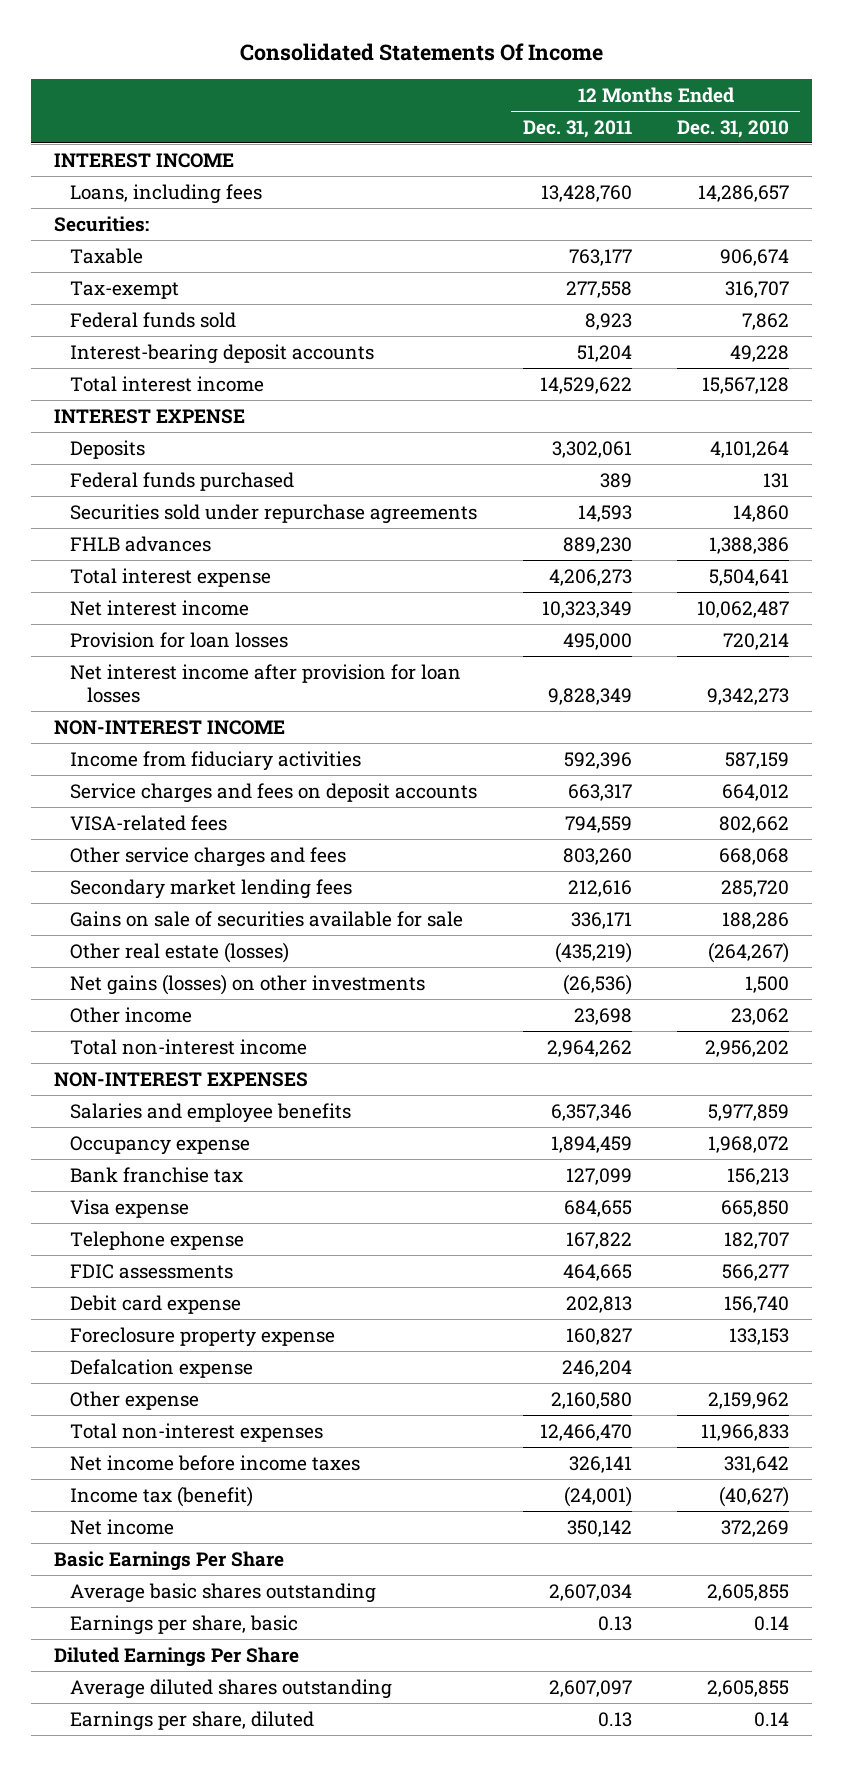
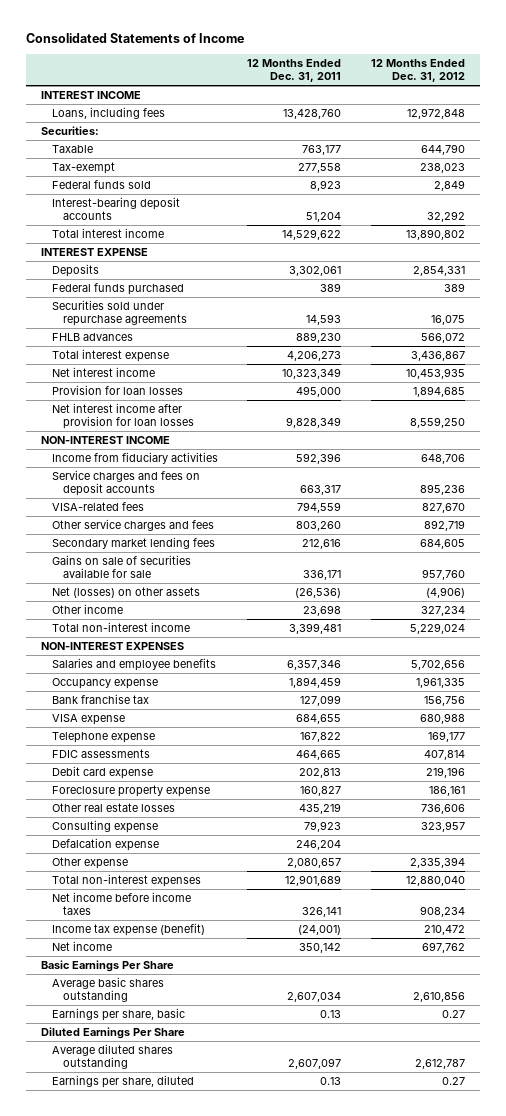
[239,43,603,62] Consolidated Statements Of Income -> [26,33,245,44] Consolidated Statements of Income
[677,119,790,138] Dec. 31, 2010 -> none
none -> [370,59,465,83] 12 Months Ended Dec. 31, 2012
[70,941,290,963] Other real estate (losses) -> none
[70,973,426,995] Net gains (losses) on other investments -> [51,587,200,599] Net (losses) on other assets
[546,1039,632,1057] 2,964,262 -> [289,623,342,635] 3,399,481
[70,1198,190,1218] Visa expense -> [51,714,125,726] VISA expense
none -> [51,803,175,813] Other real estate losses
none -> [51,820,158,834] Consulting expense
[550,1391,632,1409] 2,160,580 -> [287,858,342,869] 2,080,657
[539,1423,632,1441] 12,466,470 -> [285,875,342,887] 12,901,689
[70,1485,254,1507] Income tax (benefit) -> [51,923,205,937] Income tax expense (benefit)

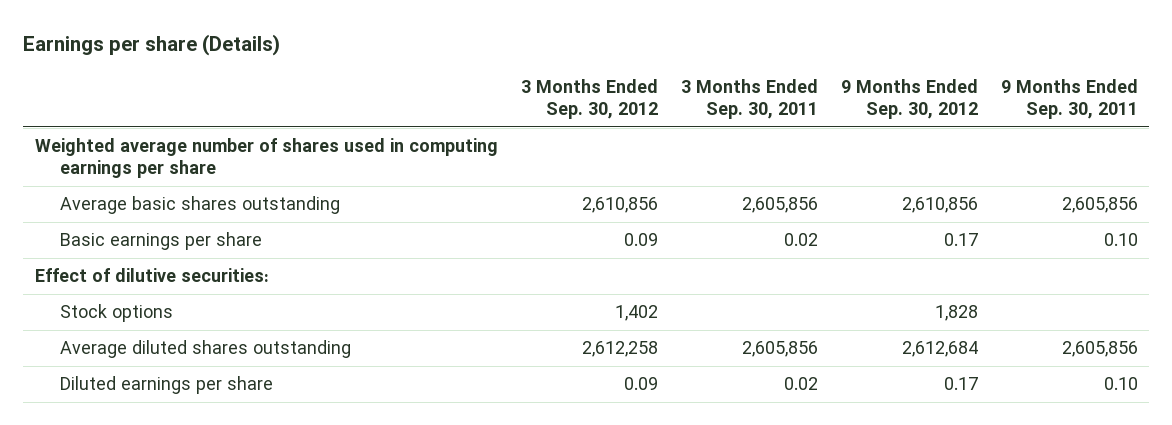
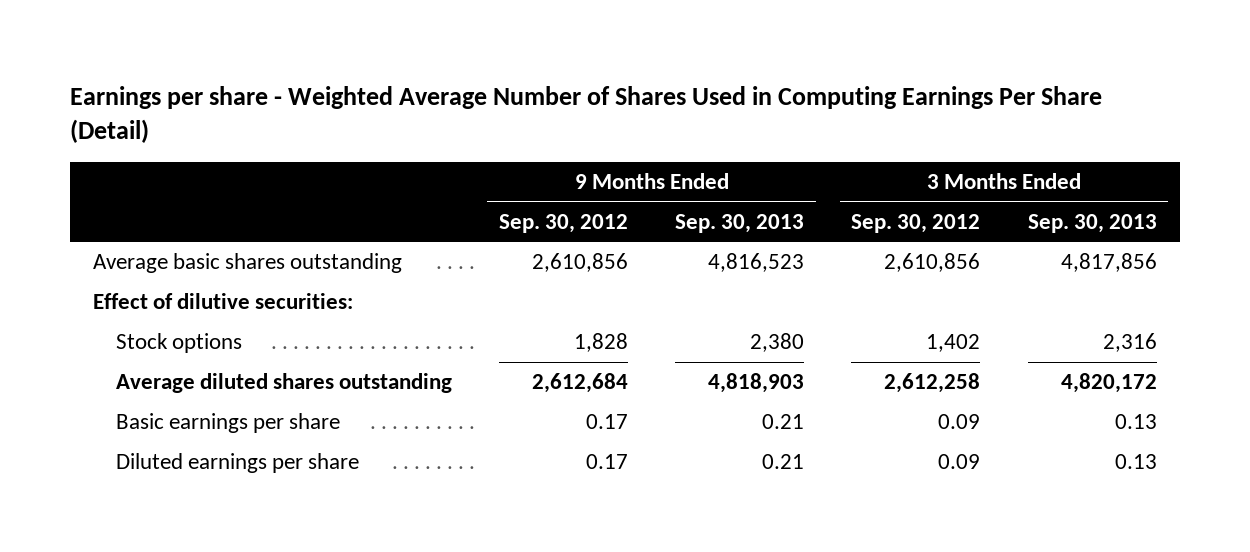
[23,33,281,56] Earnings per share (Details) -> [69,85,1102,144] Earnings per share - Weighted Average Number of Shares Used in Computing Earnings Per Share (Detail)
[680,78,818,120] 3 Months Ended Sep. 30, 2011 -> none
[1000,78,1138,120] 9 Months Ended Sep. 30, 2011 -> none
none -> [675,213,805,233] Sep. 30, 2013
none -> [1027,213,1157,233] Sep. 30, 2013
[34,138,498,179] Weighted average number of shares used in computing earnings per share -> none
[60,232,263,251] Basic earnings per share -> [115,413,340,434] Basic earnings per share

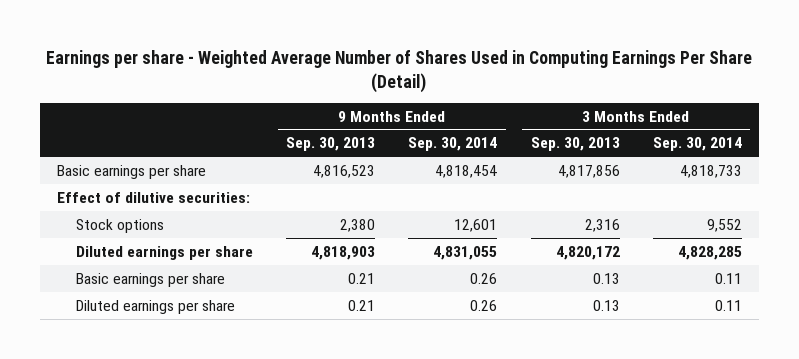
[499,213,629,233] Sep. 30, 2012 -> none
[851,213,981,233] Sep. 30, 2012 -> none
none -> [408,137,498,152] Sep. 30, 2014
none -> [652,137,742,152] Sep. 30, 2014
[93,253,403,274] Average basic shares outstanding -> [56,164,206,179] Basic earnings per share
[115,373,452,394] Average diluted shares outstanding -> [76,245,254,260] Diluted earnings per share

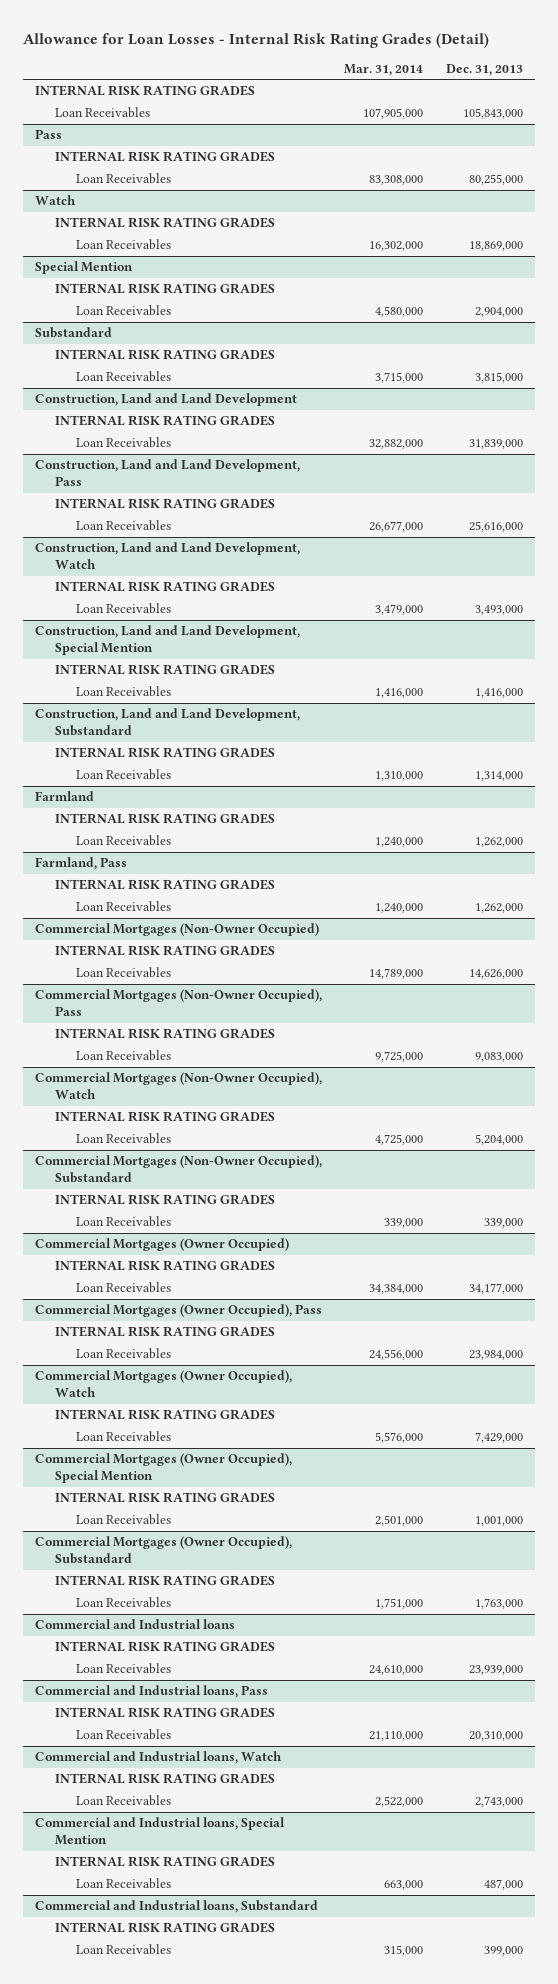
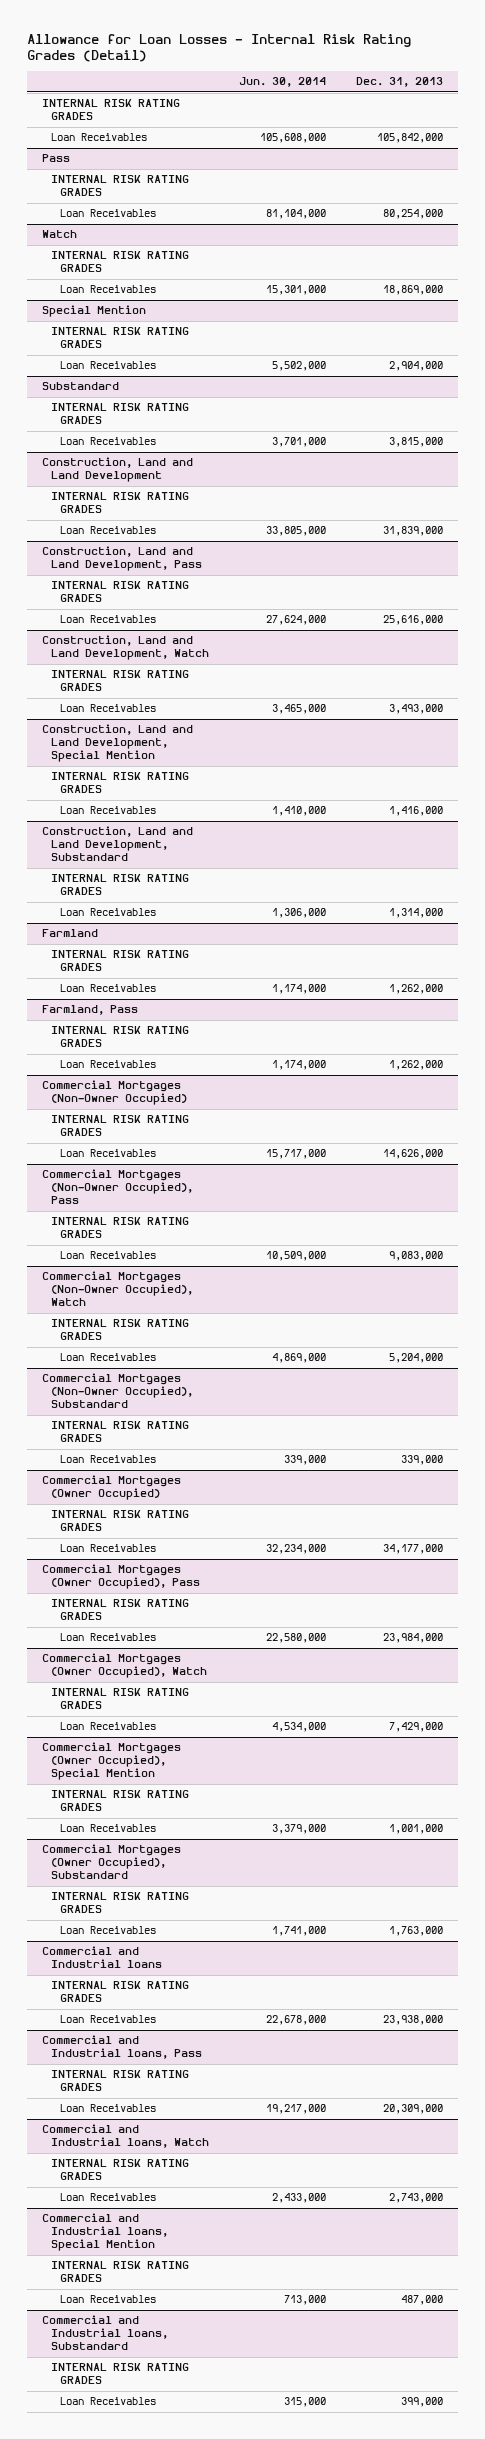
[344,63,424,76] Mar. 31, 2014 -> none
none -> [238,77,326,88] Jun. 30, 2014
[463,108,524,120] 105,843,000 -> [376,133,443,144] 105,842,000
[469,174,524,186] 80,255,000 -> [382,209,443,220] 80,254,000
[469,1665,524,1676] 23,939,000 -> [382,2015,443,2026] 23,938,000
[469,1731,524,1742] 20,310,000 -> [382,2104,443,2115] 20,309,000

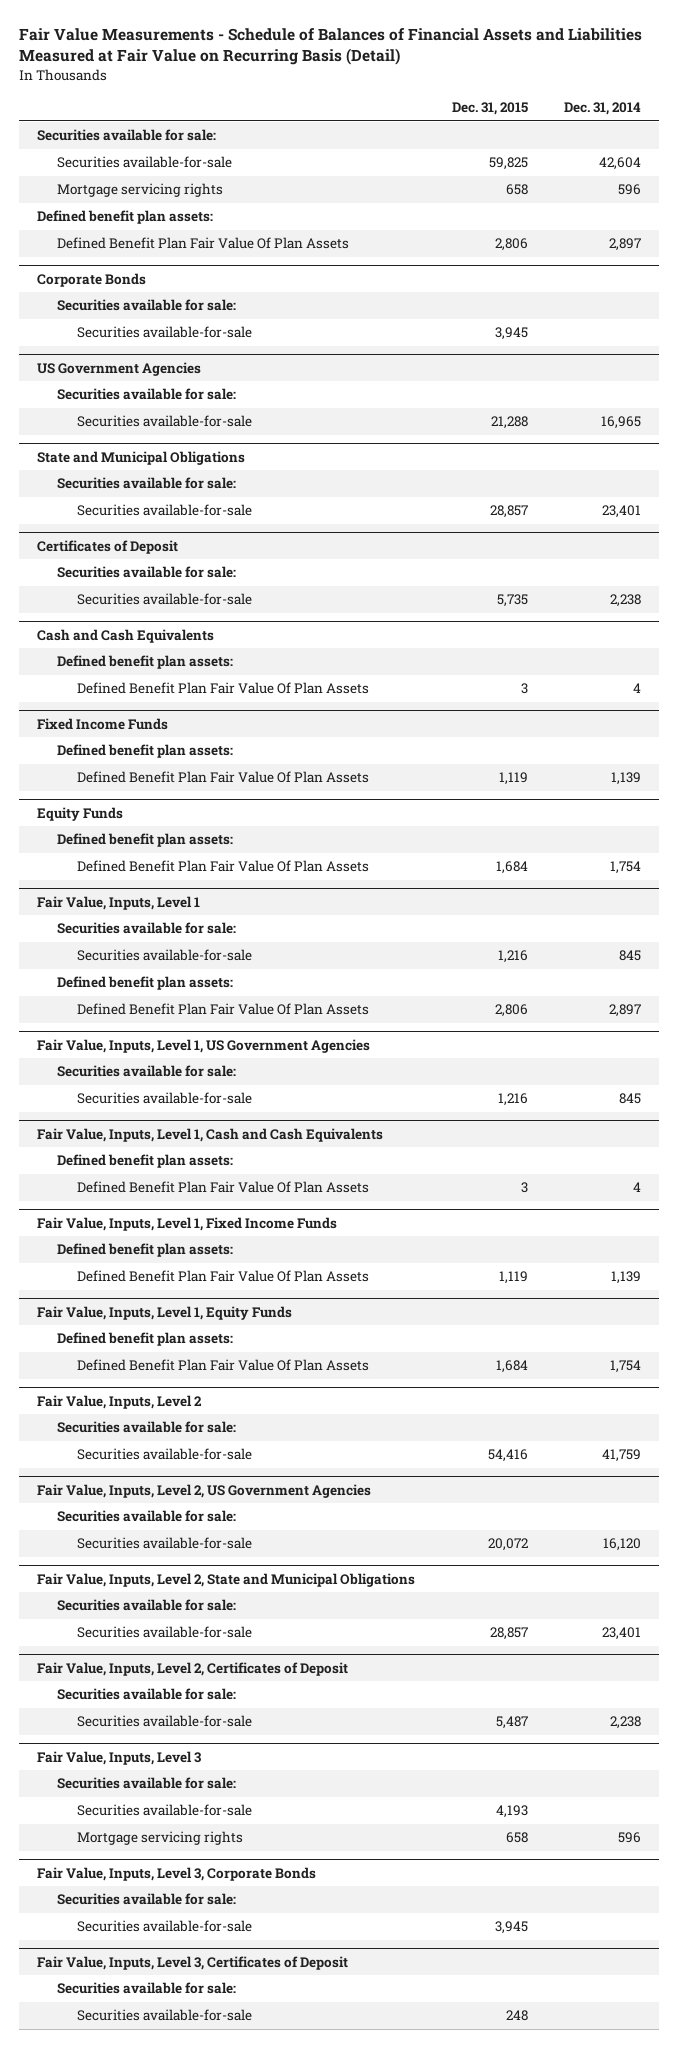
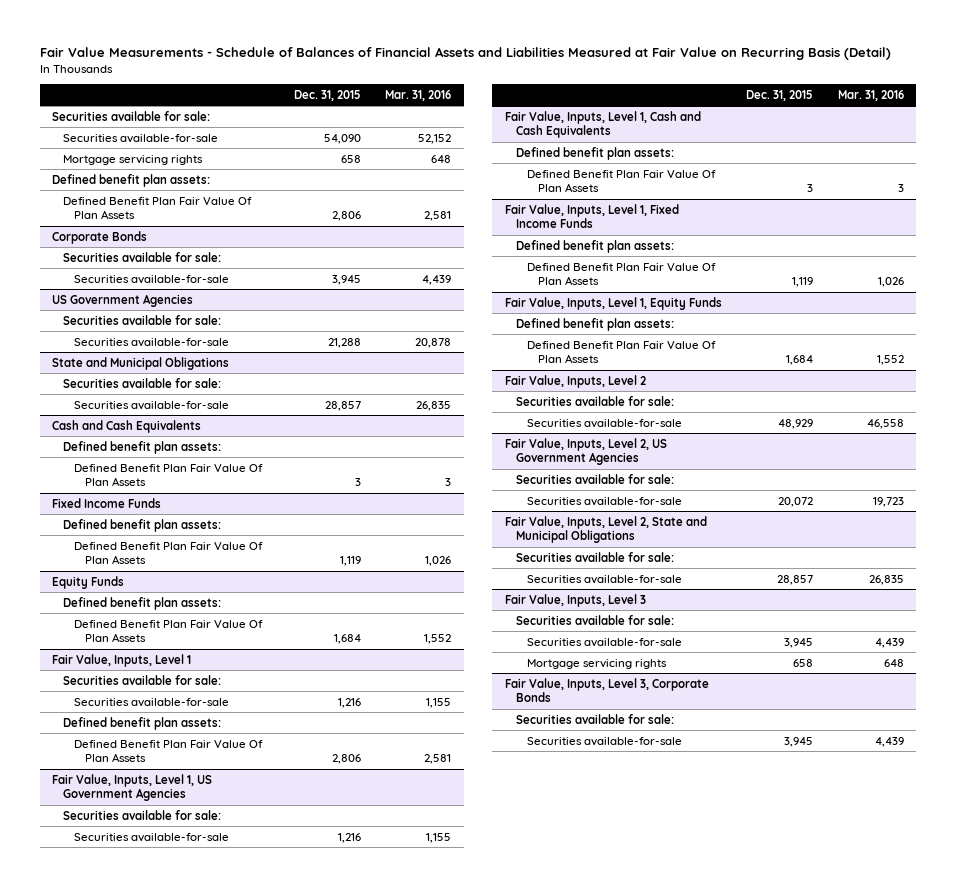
[563,101,641,115] Dec. 31, 2014 -> none
none -> [385,89,452,101] Mar. 31, 2016
[488,157,528,171] 59,825 -> [323,133,361,144] 54,090
[37,539,179,554] Certificates of Deposit -> none
[56,566,236,579] Securities available for sale: -> none
[76,593,252,606] Securities available-for-sale -> none
[487,1449,528,1463] 54,416 -> [778,418,814,429] 48,929
[37,1661,349,1676] Fair Value, Inputs, Level 2, Certificates of Deposit -> none
[56,1688,236,1701] Securities available for sale: -> none
[76,1715,252,1728] Securities available-for-sale -> none
[495,1805,528,1819] 4,193 -> [784,637,814,648] 3,945
[37,1955,349,1970] Fair Value, Inputs, Level 3, Certificates of Deposit -> none
[56,1982,236,1995] Securities available for sale: -> none
[76,2009,252,2022] Securities available-for-sale -> none

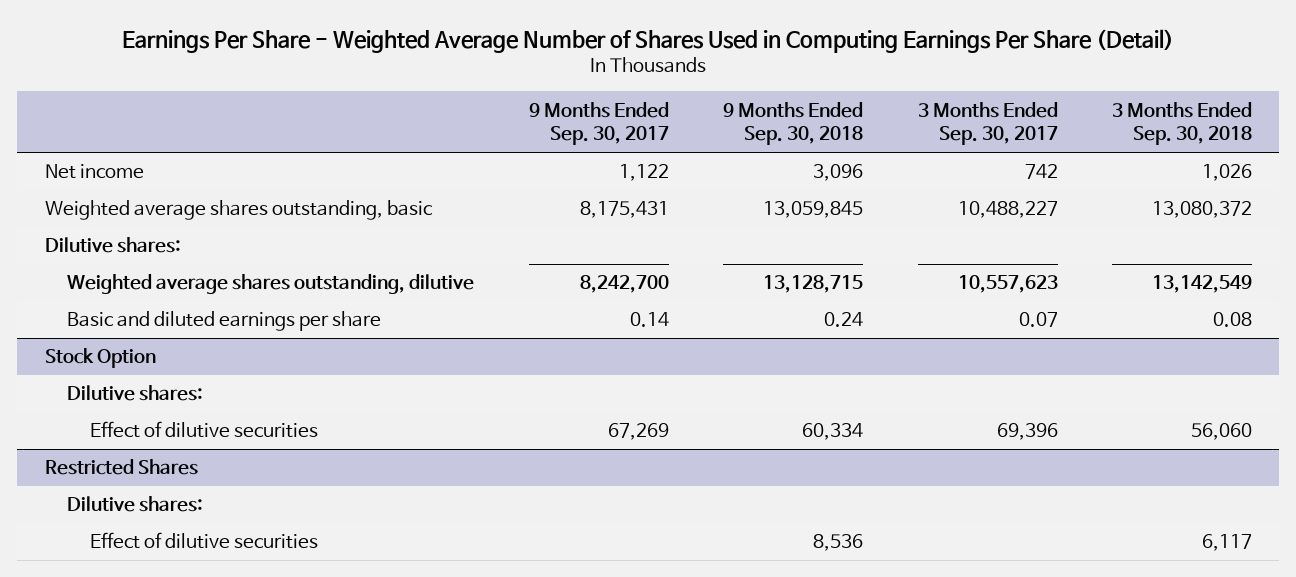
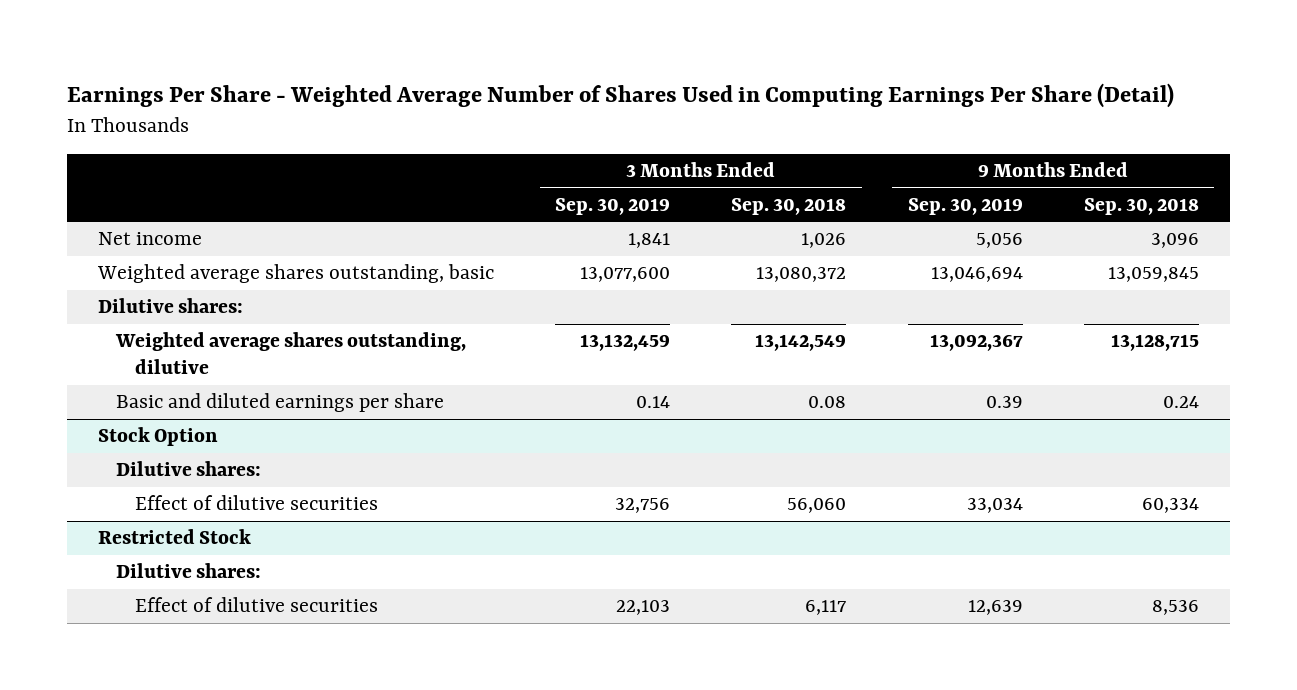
[528,101,669,146] 9 Months Ended Sep. 30, 2017 -> none
[917,101,1058,146] 3 Months Ended Sep. 30, 2017 -> none
none -> [554,197,670,215] Sep. 30, 2019
none -> [907,197,1023,215] Sep. 30, 2019
[44,459,198,476] Restricted Shares -> [97,529,251,545] Restricted Stock

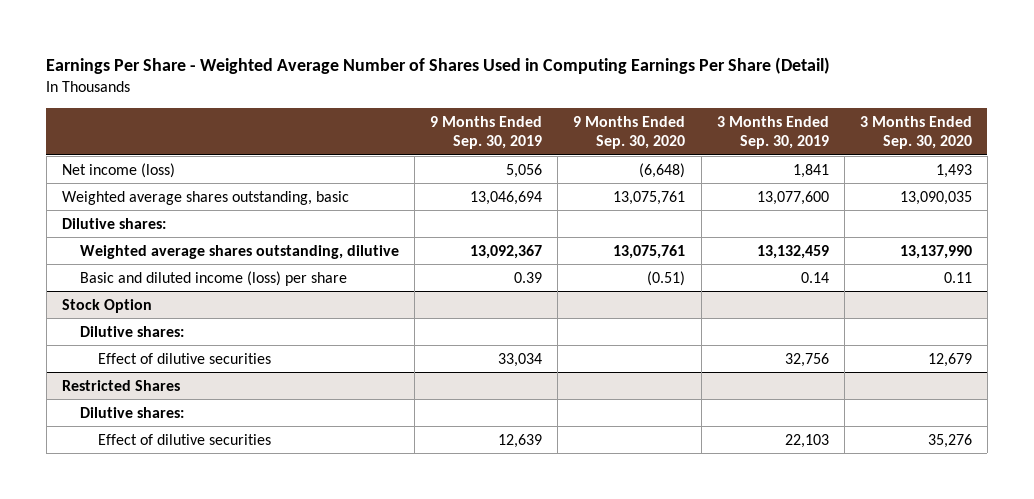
[731,197,847,215] Sep. 30, 2018 -> none
[1083,197,1199,215] Sep. 30, 2018 -> none
none -> [573,115,686,150] 9 Months Ended Sep. 30, 2020
none -> [859,115,972,150] 3 Months Ended Sep. 30, 2020
[97,232,202,246] Net income -> [62,162,176,178] Net income (loss)
[116,393,445,413] Basic and diluted earnings per share -> [80,270,348,286] Basic and diluted income (loss) per share
[97,529,251,545] Restricted Stock -> [62,379,181,391] Restricted Shares

